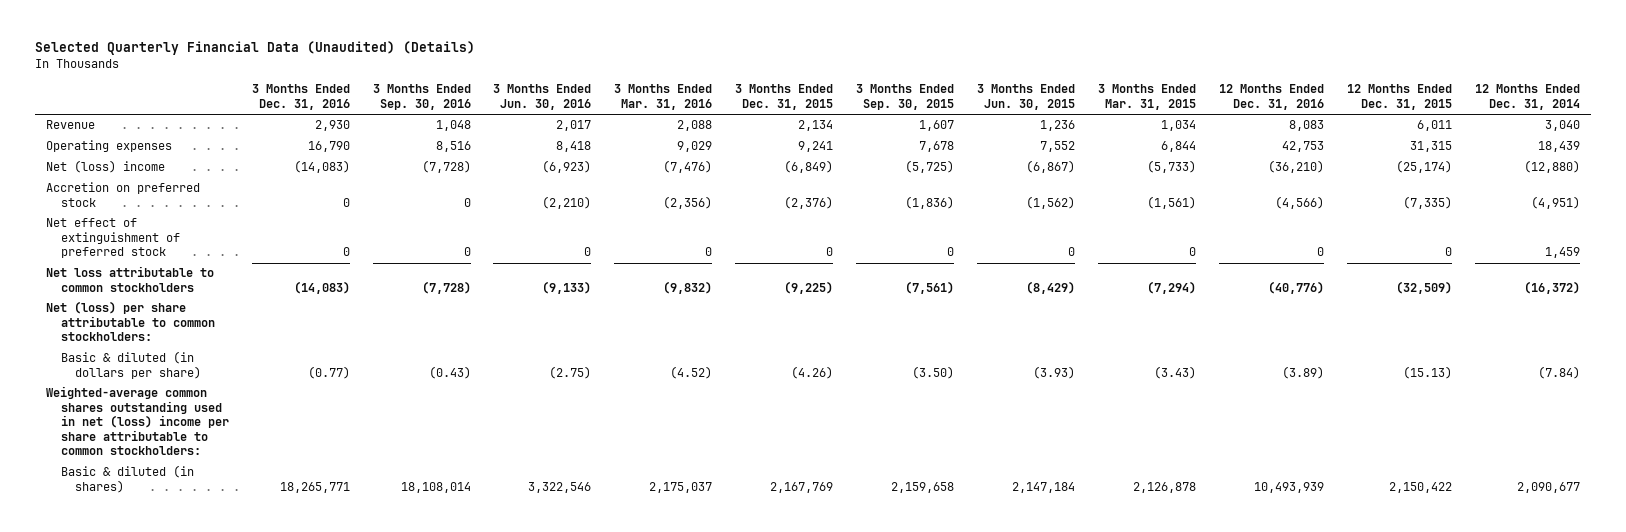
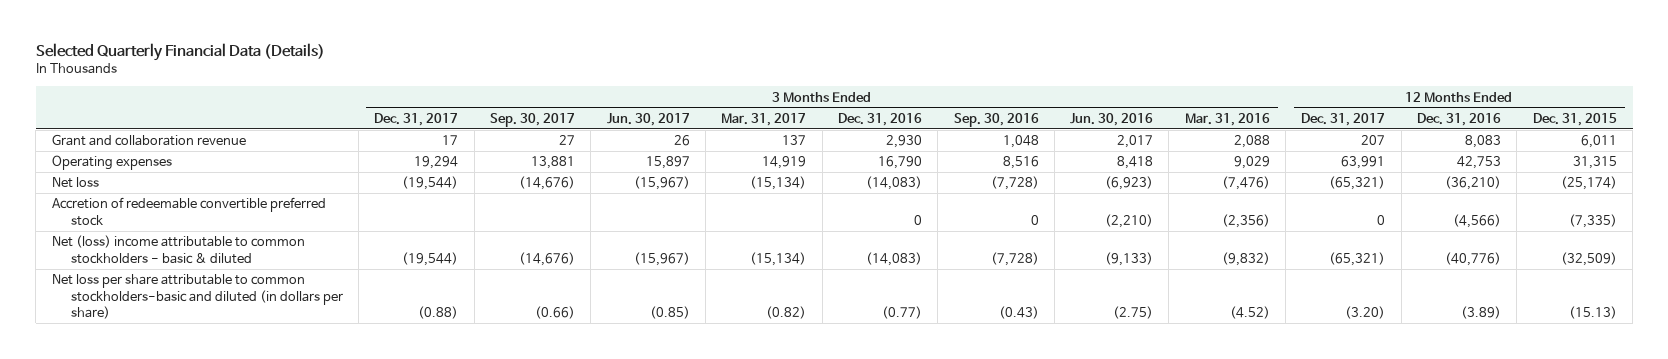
[34,41,475,56] Selected Quarterly Financial Data (Unaudited) (Details) -> [35,42,325,61] Selected Quarterly Financial Data (Details)
[735,84,834,110] 3 Months Ended Dec. 31, 2015 -> none
[856,84,955,110] 3 Months Ended Sep. 30, 2015 -> none
[977,84,1076,110] 3 Months Ended Jun. 30, 2015 -> none
[1098,84,1197,110] 3 Months Ended Mar. 31, 2015 -> none
[1474,84,1580,110] 12 Months Ended Dec. 31, 2014 -> none
none -> [374,112,459,126] Dec. 31, 2017
none -> [489,112,575,127] Sep. 30, 2017
none -> [606,112,690,126] Jun. 30, 2017
none -> [721,112,807,126] Mar. 31, 2017
none -> [1301,112,1386,126] Dec. 31, 2017
[46,120,96,130] Revenue -> [51,134,246,147] Grant and collaboration revenue
[46,218,180,259] Net effect of extinguishment of preferred stock -> none
[46,301,215,342] Net (loss) per share attributable to common stockholders: -> none
[46,386,229,456] Weighted-average common shares outstanding used in net (loss) income per share attributable to common stockholders: -> none
[60,465,194,493] Basic & diluted (in shares) -> none
[46,160,166,174] Net (loss) income -> [51,177,99,189] Net loss
[46,182,201,207] Accretion on preferred stock -> [51,197,326,226] Accretion of redeemable convertible preferred stock
[46,266,215,292] Net loss attributable to common stockholders -> [51,235,305,264] Net (loss) income attributable to common stockholders - basic & diluted
[60,351,201,379] Basic & diluted (in dollars per share) -> [51,274,343,320] Net loss per share attributable to common stockholders-basic and diluted (in dollars per share)

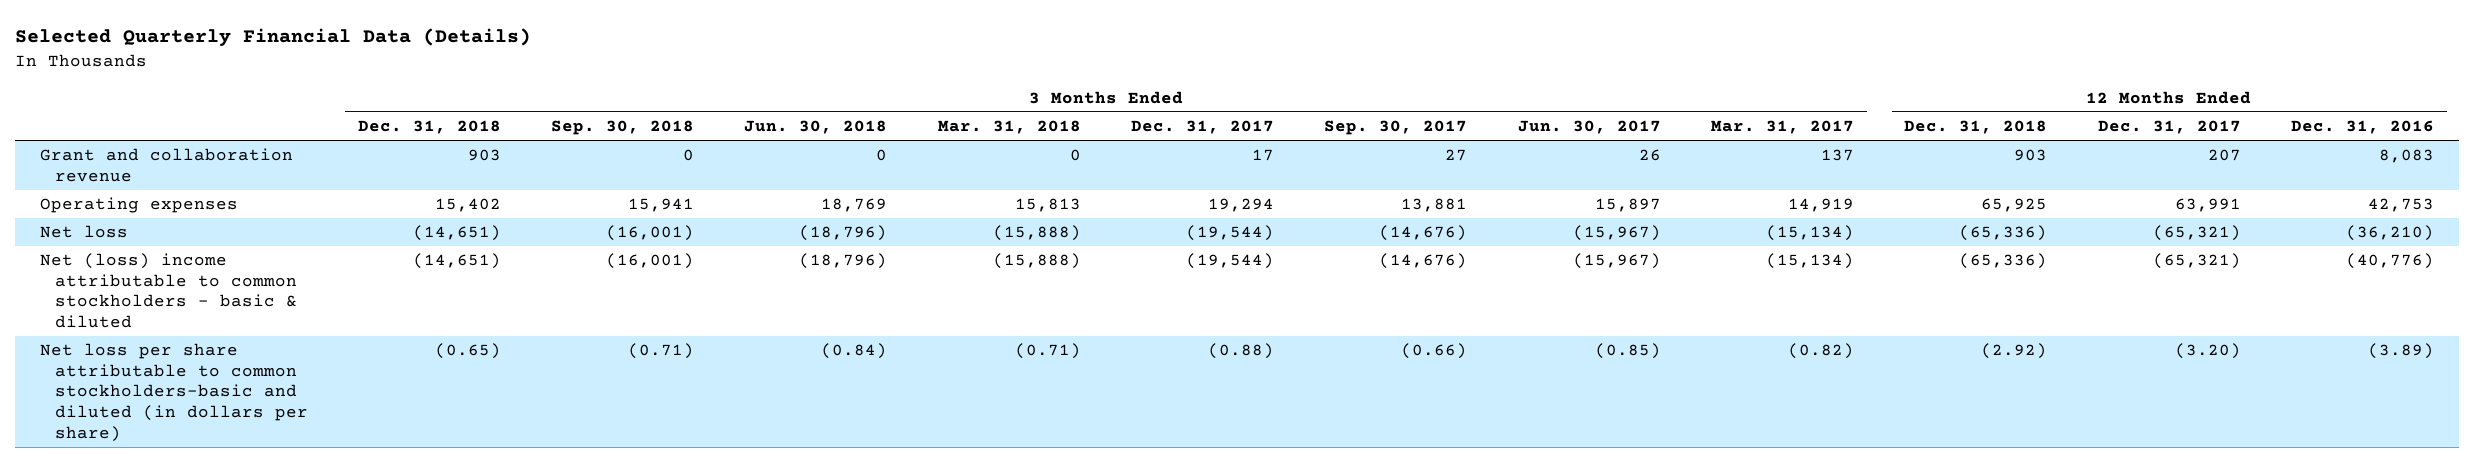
[837,112,922,126] Dec. 31, 2016 -> none
[953,112,1039,127] Sep. 30, 2016 -> none
[1070,112,1154,126] Jun. 30, 2016 -> none
[1184,112,1270,126] Mar. 31, 2016 -> none
[1532,112,1617,126] Dec. 31, 2015 -> none
none -> [357,120,501,135] Dec. 31, 2018
none -> [551,120,695,136] Sep. 30, 2018
none -> [744,120,888,135] Jun. 30, 2018
none -> [937,120,1081,135] Mar. 31, 2018
none -> [1904,120,2048,135] Dec. 31, 2018
[51,197,326,226] Accretion of redeemable convertible preferred stock -> none

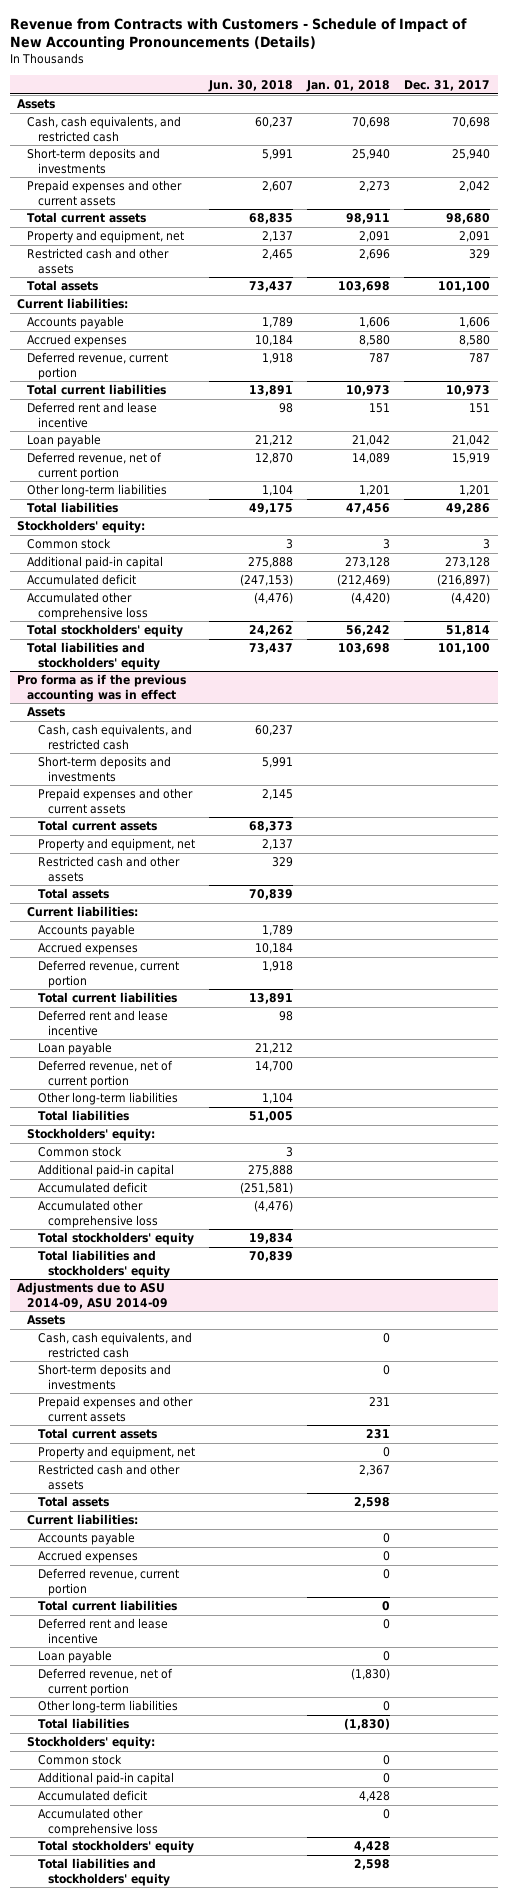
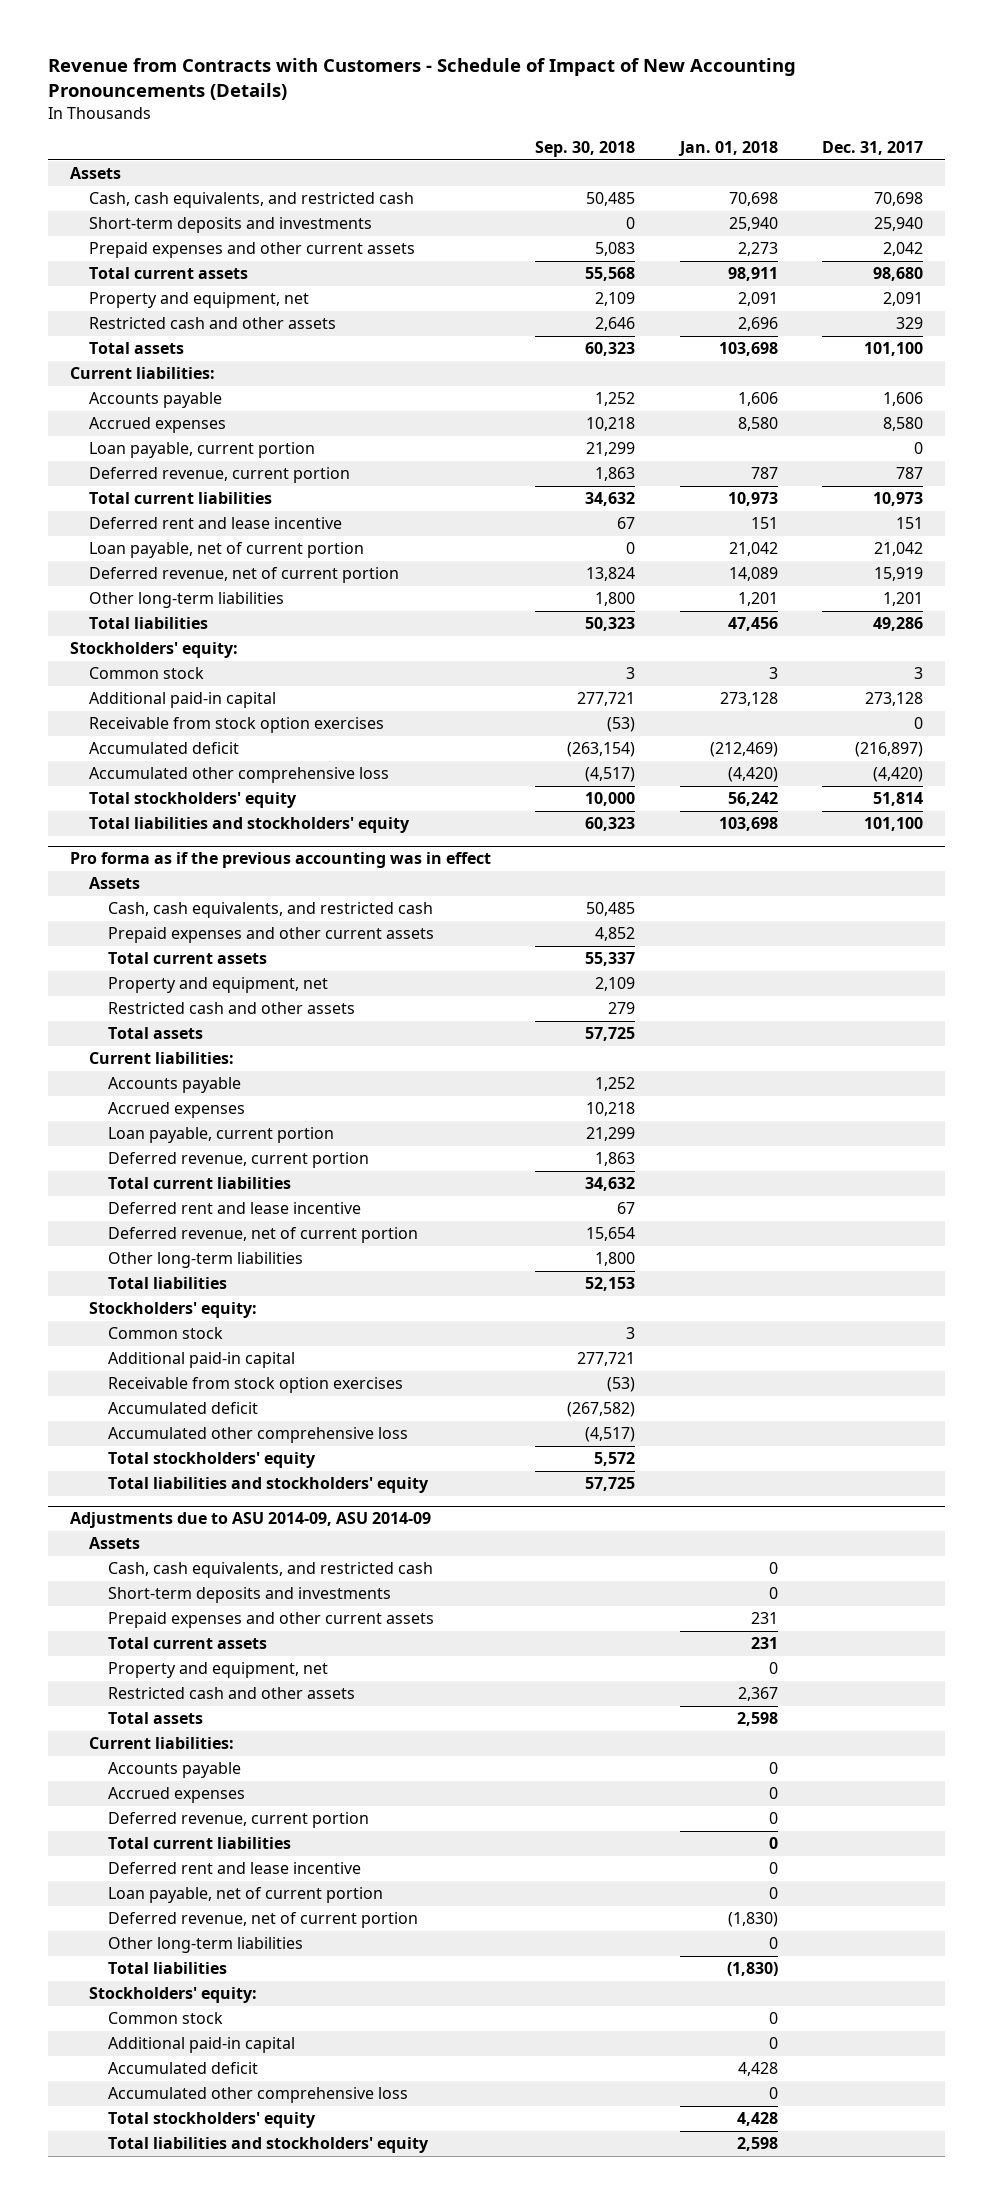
[207,79,293,92] Jun. 30, 2018 -> none
none -> [535,141,636,158] Sep. 30, 2018
none -> [88,442,315,459] Loan payable, current portion
[27,434,102,448] Loan payable -> [88,542,364,559] Loan payable, net of current portion
none -> [88,717,384,734] Receivable from stock option exercises
[37,756,171,782] Short-term deposits and investments -> none
none -> [107,1127,334,1144] Loan payable, current portion
[37,1042,112,1056] Loan payable -> none
none -> [107,1377,403,1394] Receivable from stock option exercises
[37,1650,112,1664] Loan payable -> [107,1887,383,1904] Loan payable, net of current portion

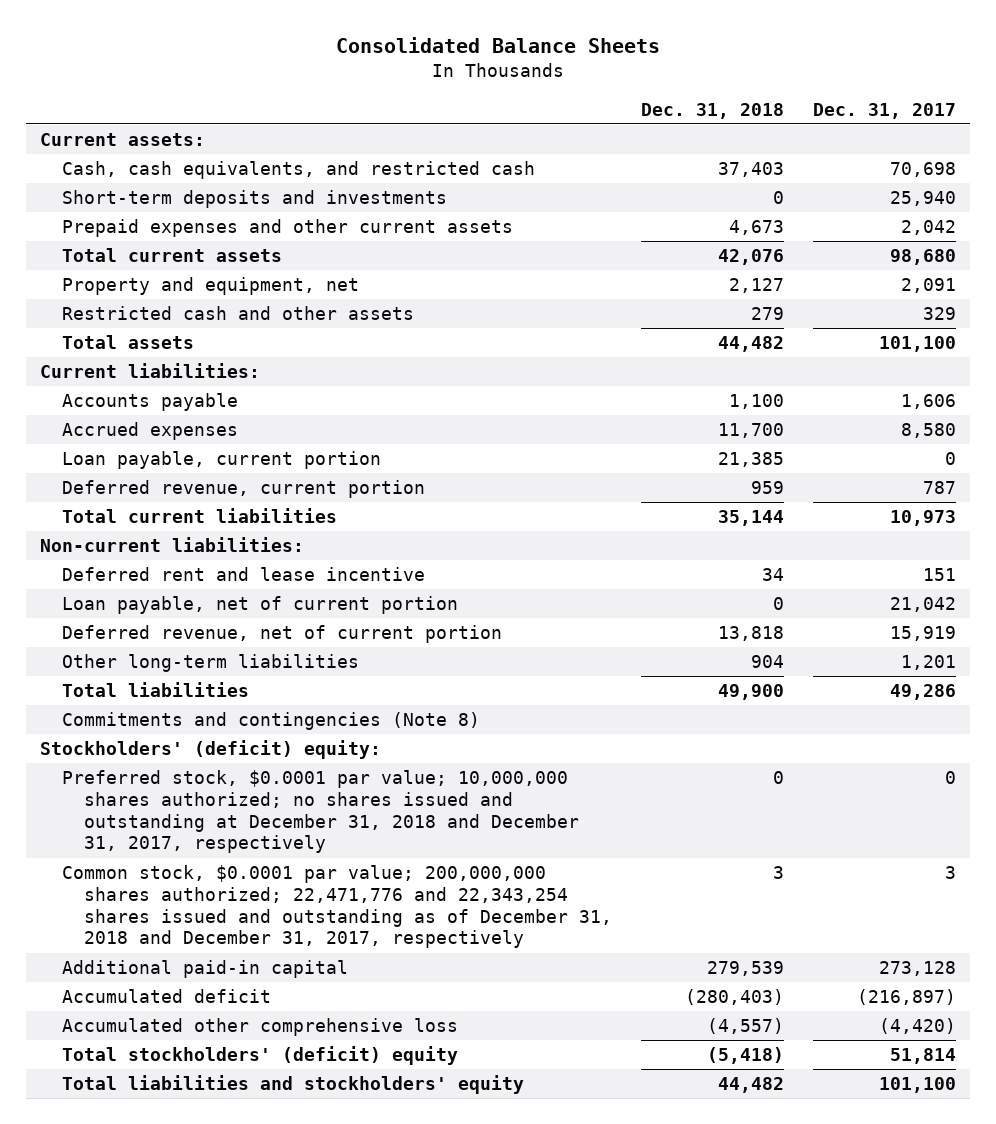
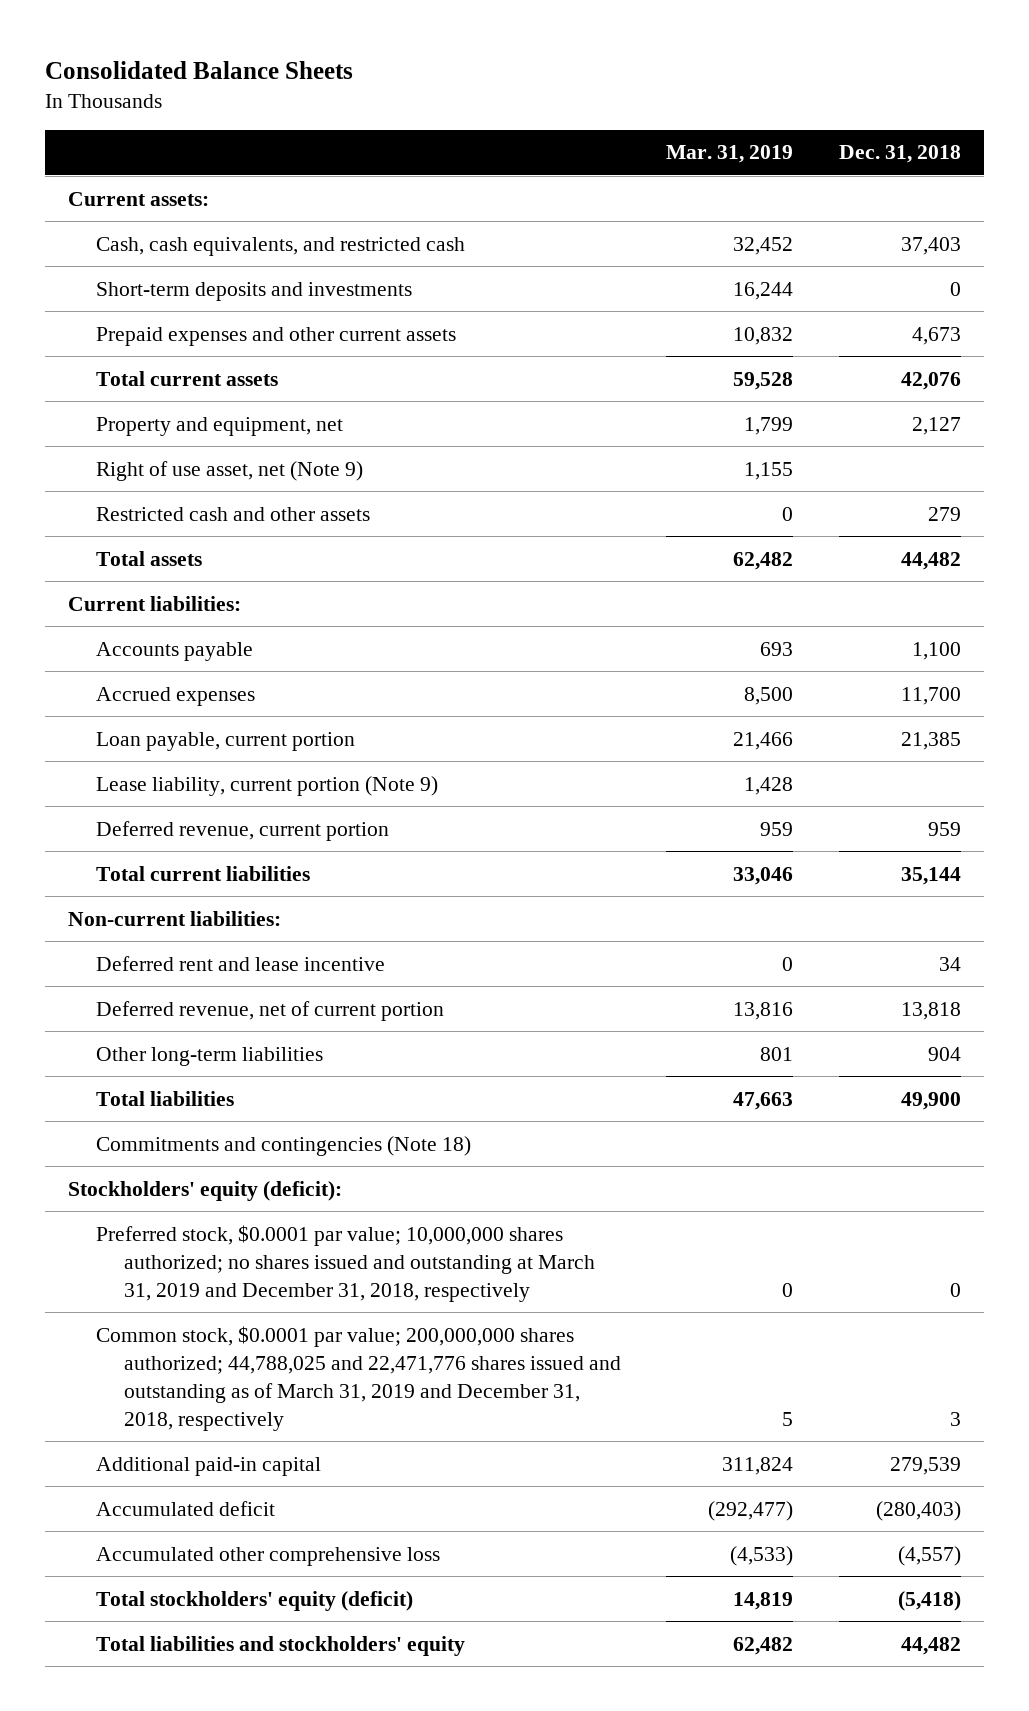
[812,102,956,119] Dec. 31, 2017 -> none
none -> [666,145,794,164] Mar. 31, 2019
none -> [95,460,363,481] Right of use asset, net (Note 9)
none -> [95,775,438,796] Lease liability, current portion (Note 9)
[62,596,459,615] Loan payable, net of current portion -> none
[62,712,481,731] Commitments and contingencies (Note 8) -> [95,1135,471,1156] Commitments and contingencies (Note 18)
[40,740,382,760] Stockholders' (deficit) equity: -> [67,1180,342,1201] Stockholders' equity (deficit):
[62,770,579,854] Preferred stock, $0.0001 par value; 10,000,000 shares authorized; no shares issued and outstanding at December 31, 2018 and December 31, 2017, respectively -> [95,1224,595,1302] Preferred stock, $0.0001 par value; 10,000,000 shares authorized; no shares issued and outstanding at March 31, 2019 and December 31, 2018, respectively
[62,865,612,949] Common stock, $0.0001 par value; 200,000,000 shares authorized; 22,471,776 and 22,343,254 shares issued and outstanding as of December 31, 2018 and December 31, 2017, respectively -> [95,1325,621,1431] Common stock, $0.0001 par value; 200,000,000 shares authorized; 44,788,025 and 22,471,776 shares issued and outstanding as of March 31, 2019 and December 31, 2018, respectively
[62,1046,459,1066] Total stockholders' (deficit) equity -> [95,1590,413,1611] Total stockholders' equity (deficit)

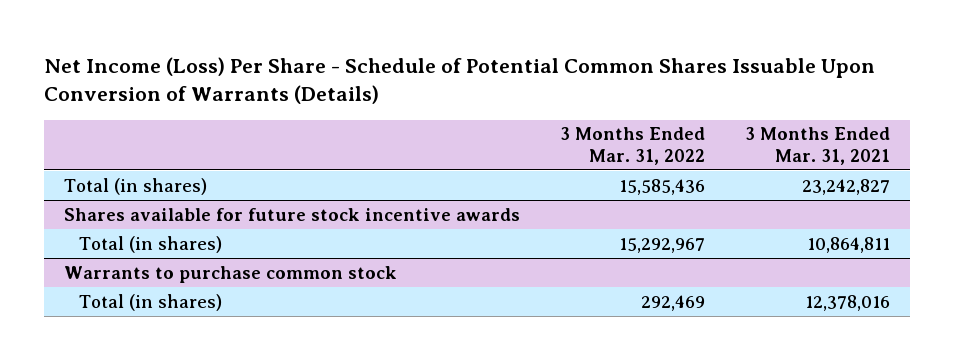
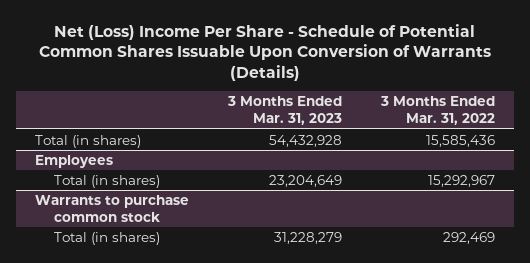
[43,56,875,105] Net Income (Loss) Per Share - Schedule of Potential Common Shares Issuable Upon Conversion of Warrants (Details) -> [38,23,491,82] Net (Loss) Income Per Share - Schedule of Potential Common Shares Issuable Upon Conversion of Warrants (Details)
[744,127,890,165] 3 Months Ended Mar. 31, 2021 -> none
none -> [226,96,342,126] 3 Months Ended Mar. 31, 2023
[63,207,520,221] Shares available for future stock incentive awards -> [35,154,114,168] Employees

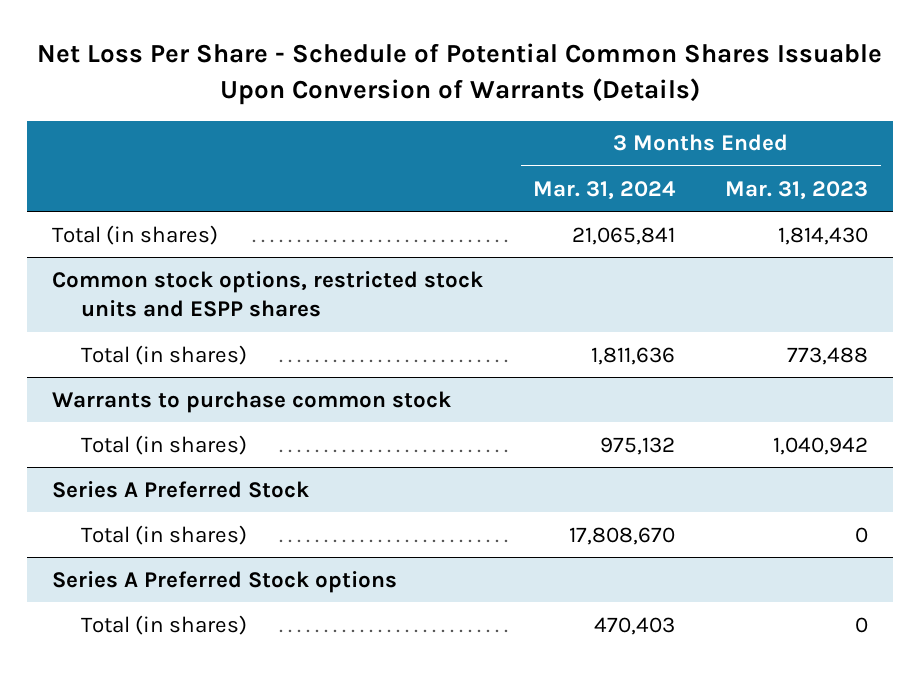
[38,23,491,82] Net (Loss) Income Per Share - Schedule of Potential Common Shares Issuable Upon Conversion of Warrants (Details) -> [37,43,883,105] Net Loss Per Share - Schedule of Potential Common Shares Issuable Upon Conversion of Warrants (Details)
[379,96,495,126] 3 Months Ended Mar. 31, 2022 -> none
none -> [533,180,677,200] Mar. 31, 2024
[268,134,342,147] 54,432,928 -> [778,226,869,245] 1,814,430
[35,154,114,168] Employees -> [52,270,484,318] Common stock options, restricted stock units and ESPP shares
[268,174,342,187] 23,204,649 -> [787,346,869,365] 773,488
[273,231,342,244] 31,228,279 -> [773,436,869,455] 1,040,942
none -> [52,480,310,498] Series A Preferred Stock
none -> [81,524,248,545] Total (in shares)
none -> [52,570,398,593] Series A Preferred Stock options
none -> [81,614,248,635] Total (in shares)

